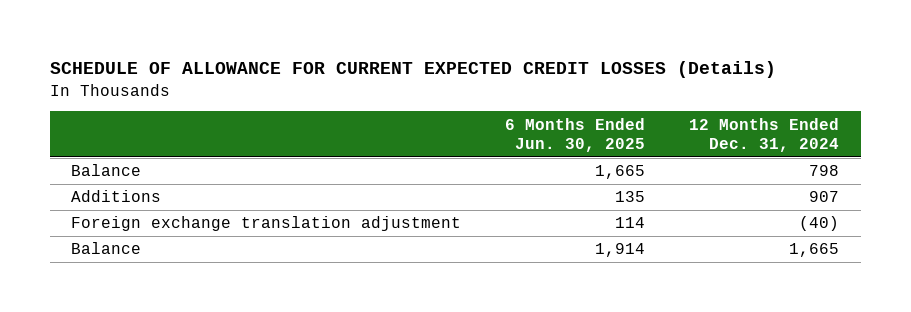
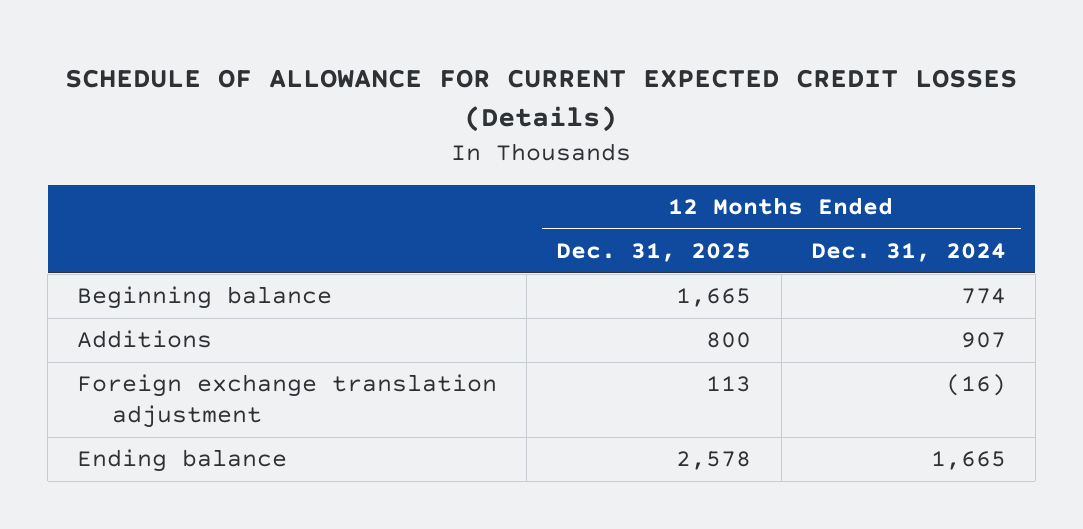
[505,117,646,153] 6 Months Ended Jun. 30, 2025 -> none
none -> [556,243,752,263] Dec. 31, 2025
[71,164,142,177] Balance -> [77,286,333,310] Beginning balance
[809,165,840,177] 798 -> [960,288,1006,305] 774
[799,216,840,232] (40) -> [945,374,1006,397] (16)
[71,242,142,255] Balance -> [77,449,288,473] Ending balance

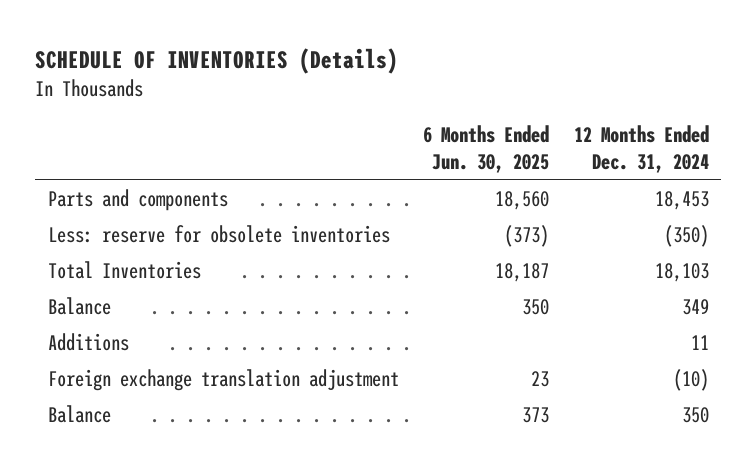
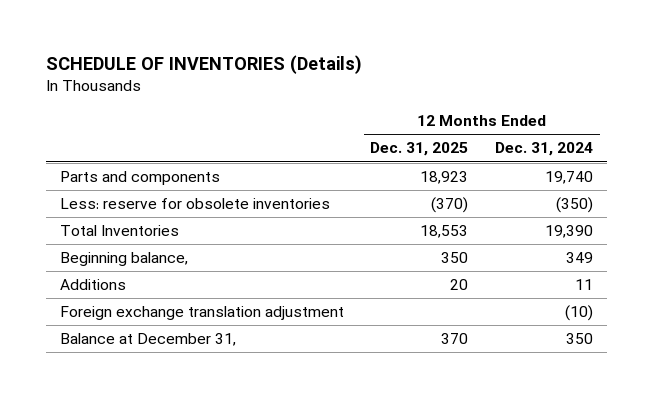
[423,125,550,173] 6 Months Ended Jun. 30, 2025 -> none
none -> [370,142,469,157] Dec. 31, 2025
[654,191,709,211] 18,453 -> [545,171,594,185] 19,740
[654,263,709,283] 18,103 -> [545,225,594,239] 19,390
[47,297,111,316] Balance -> [59,252,188,267] Beginning balance,
[47,405,111,424] Balance -> [59,333,236,347] Balance at December 31,

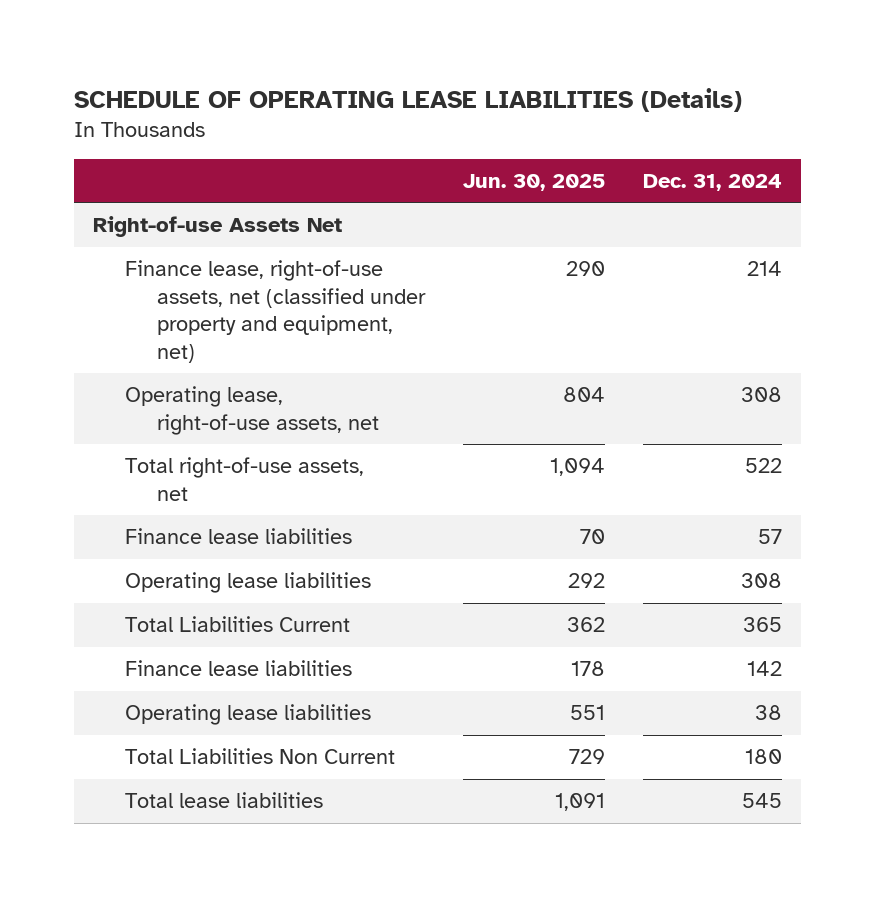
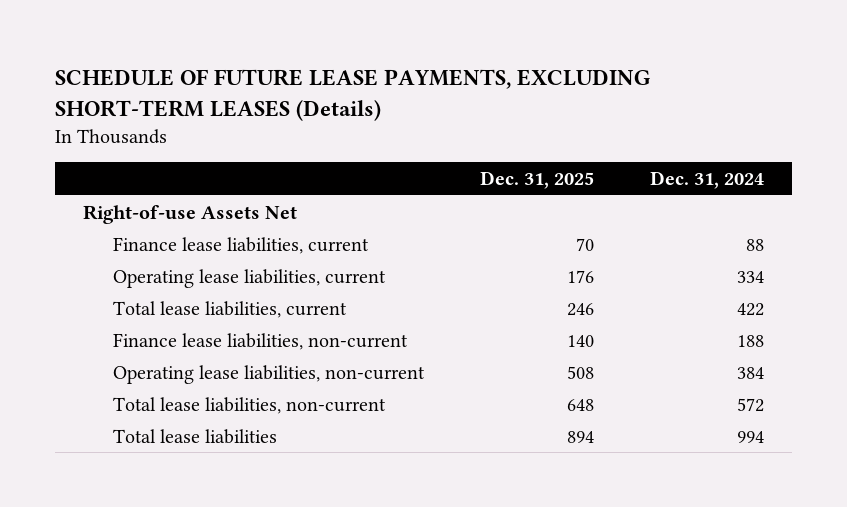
[74,87,743,112] SCHEDULE OF OPERATING LEASE LIABILITIES (Details) -> [54,69,650,121] SCHEDULE OF FUTURE LEASE PAYMENTS, EXCLUDING SHORT-TERM LEASES (Details)
[463,173,606,191] Jun. 30, 2025 -> none
none -> [479,171,594,190] Dec. 31, 2025
[125,260,427,363] Finance lease, right-of-use assets, net (classified under property and equipment, net) -> none
[125,386,380,435] Operating lease, right-of-use assets, net -> none
[125,457,365,501] Total right-of-use assets, net -> none
[125,528,353,545] Finance lease liabilities -> [112,236,369,254] Finance lease liabilities, current
[758,529,783,545] 57 -> [745,238,764,251] 88
[125,572,372,594] Operating lease liabilities -> [112,268,386,288] Operating lease liabilities, current
[741,573,783,589] 308 -> [736,270,764,283] 334
[125,616,351,633] Total Liabilities Current -> [112,300,347,318] Total lease liabilities, current
[743,617,783,633] 365 -> [736,302,764,316] 422
[125,660,353,677] Finance lease liabilities -> [112,332,408,350] Finance lease liabilities, non-current
[747,661,783,677] 142 -> [736,334,764,347] 188
[125,704,372,726] Operating lease liabilities -> [112,364,425,384] Operating lease liabilities, non-current
[755,705,783,721] 38 -> [736,366,764,379] 384
[125,748,396,765] Total Liabilities Non Current -> [112,396,386,414] Total lease liabilities, non-current
[745,749,783,765] 180 -> [736,397,764,412] 572
[742,793,783,809] 545 -> [736,430,764,443] 994

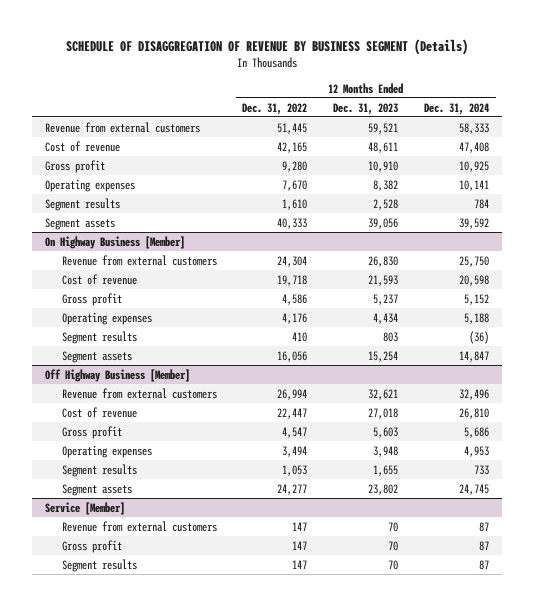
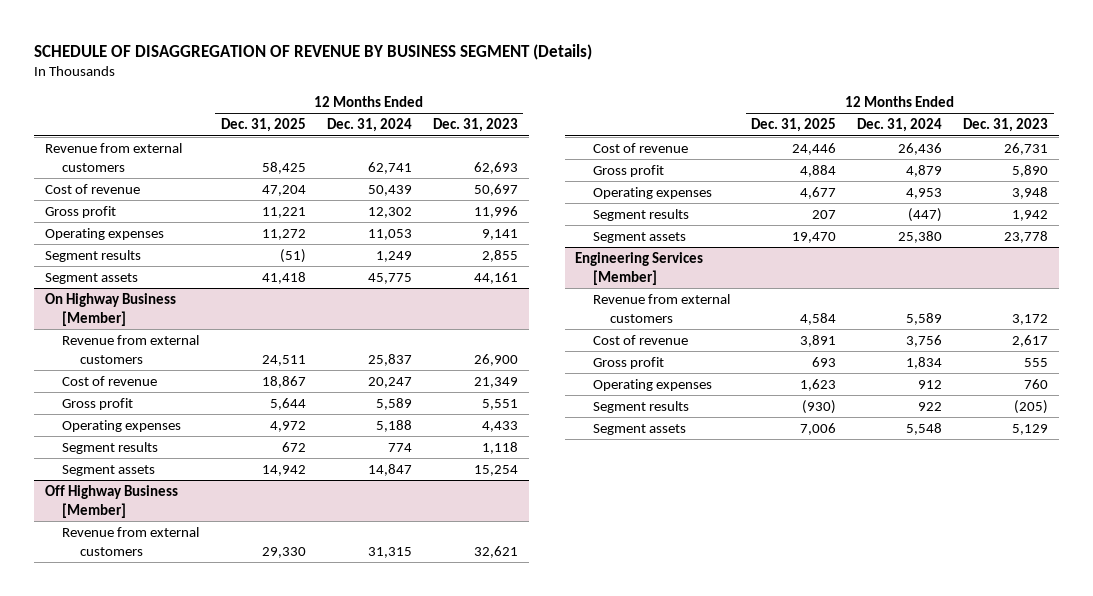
[242,102,308,115] Dec. 31, 2022 -> none
none -> [220,118,306,133] Dec. 31, 2025
[368,122,399,134] 59,521 -> [474,161,519,174] 62,693
[459,122,490,134] 58,333 -> [367,161,412,174] 62,741
[368,141,399,153] 48,611 -> [474,183,519,196] 50,697
[459,141,490,153] 47,408 -> [367,184,412,196] 50,439
[368,160,399,172] 10,910 -> [474,205,519,218] 11,996
[459,160,490,172] 10,925 -> [367,206,412,218] 12,302
[373,179,399,191] 8,382 -> [482,228,519,240] 9,141
[459,179,490,191] 10,141 -> [367,228,412,240] 11,053
[373,198,399,210] 2,528 -> [482,249,519,262] 2,855
[474,198,490,209] 784 -> [375,250,412,262] 1,249
[368,217,399,229] 39,056 -> [474,271,519,284] 44,161
[459,217,490,229] 39,592 -> [367,272,412,284] 45,775
[368,255,399,267] 26,830 -> [474,353,519,366] 26,900
[459,255,490,267] 25,750 -> [367,353,412,366] 25,837
[368,274,399,286] 21,593 -> [474,376,519,388] 21,349
[459,274,490,286] 20,598 -> [367,376,412,388] 20,247
[373,293,399,305] 5,237 -> [482,398,519,410] 5,551
[464,293,490,305] 5,152 -> [375,397,412,410] 5,589
[373,312,399,324] 4,434 -> [482,420,519,432] 4,433
[383,331,399,342] 803 -> [482,441,519,454] 1,118
[469,330,490,344] (36) -> [387,442,412,452] 774
[459,388,490,400] 32,496 -> [367,546,412,558] 31,315
[368,407,399,419] 27,018 -> [1004,142,1049,155] 26,731
[459,407,490,419] 26,810 -> [898,142,943,155] 26,436
[373,426,399,438] 5,603 -> [1012,164,1049,177] 5,890
[464,426,490,438] 5,686 -> [906,164,943,177] 4,879
[44,501,125,515] Service [Member] -> none
[373,464,399,476] 1,655 -> [1012,209,1049,221] 1,942
[474,464,490,475] 733 -> [908,207,943,222] (447)
[368,483,399,495] 23,802 -> [1004,230,1049,243] 23,778
[459,483,490,495] 24,745 -> [898,230,943,243] 25,380
none -> [575,251,704,285] Engineering Services [Member]
[388,521,399,532] 70 -> [1012,313,1049,325] 3,172
[479,521,490,532] 87 -> [906,312,943,325] 5,589
none -> [592,334,688,345] Cost of revenue
[388,540,399,551] 70 -> [1024,357,1049,367] 555
[479,540,490,551] 87 -> [906,356,943,369] 1,834
none -> [592,378,712,391] Operating expenses
[388,559,399,570] 70 -> [1014,399,1049,414] (205)
[479,559,490,570] 87 -> [918,401,943,411] 922
none -> [592,423,686,435] Segment assets

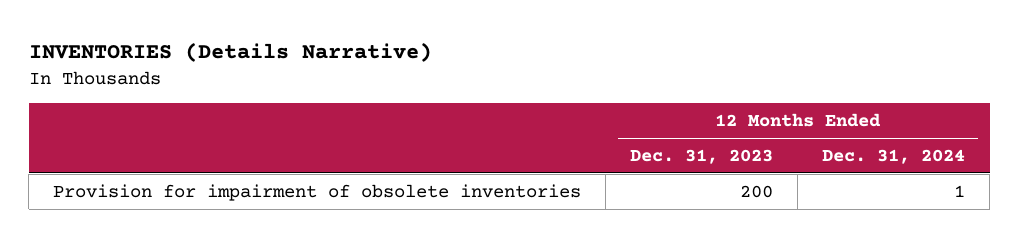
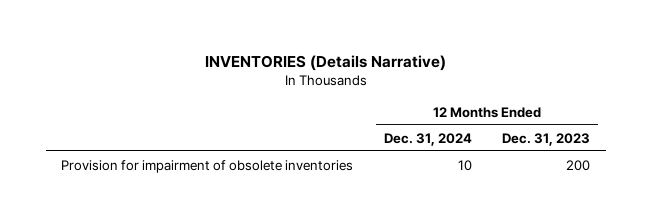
[954,184,966,197] 1 -> [457,159,472,171] 10

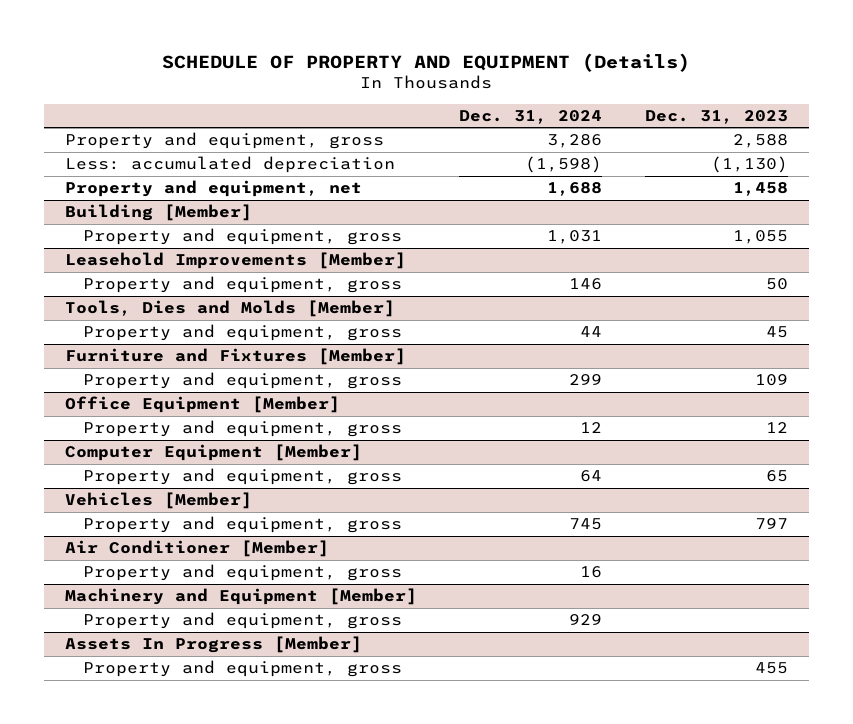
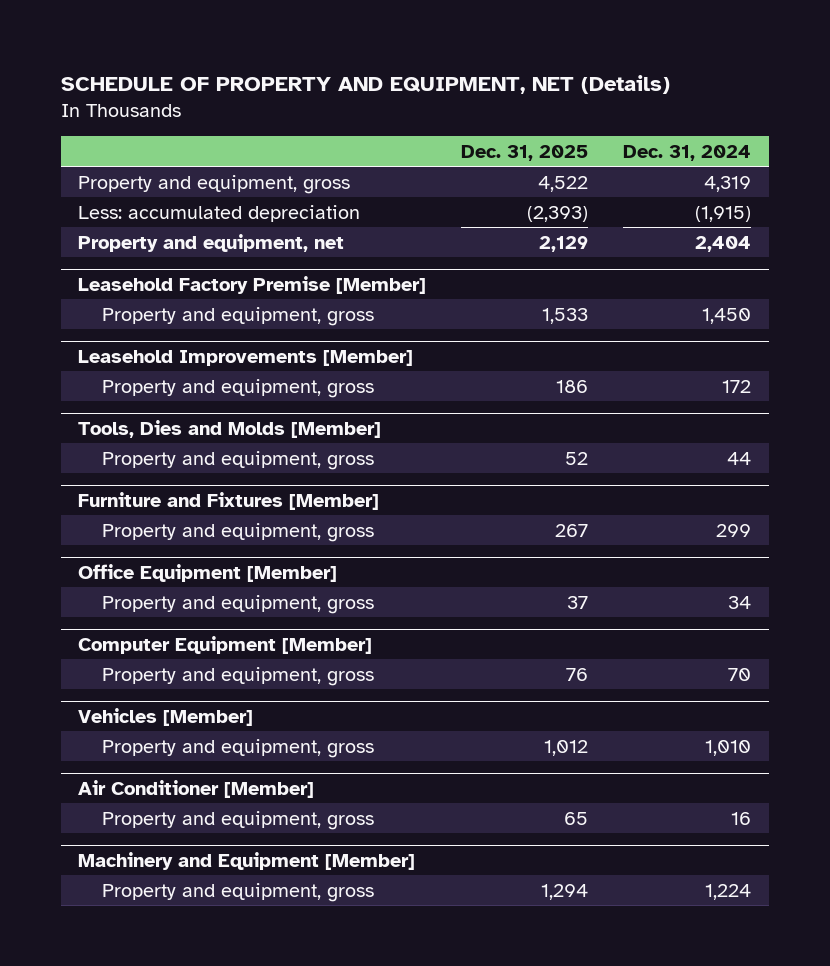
[162,52,691,72] SCHEDULE OF PROPERTY AND EQUIPMENT (Details) -> [60,74,670,94] SCHEDULE OF PROPERTY AND EQUIPMENT, NET (Details)
[644,109,788,124] Dec. 31, 2023 -> none
none -> [461,144,589,161] Dec. 31, 2025
[65,204,253,222] Building [Member] -> none
[547,134,603,149] 3,286 -> [704,175,752,192] 4,319
[525,156,603,174] (1,598) -> [695,205,752,222] (1,915)
[547,182,603,197] 1,688 -> [695,235,752,252] 2,404
none -> [78,275,427,294] Leasehold Factory Premise [Member]
[547,230,603,245] 1,031 -> [702,307,752,324] 1,450
[569,278,603,291] 146 -> [722,379,752,393] 172
[580,422,603,434] 12 -> [728,595,752,609] 34
[580,470,603,483] 64 -> [728,667,752,681] 70
[569,518,603,531] 745 -> [705,739,752,756] 1,010
[65,636,363,654] Assets In Progress [Member] -> none
[82,660,402,678] Property and equipment, gross -> none
[569,614,603,626] 929 -> [705,883,752,900] 1,224

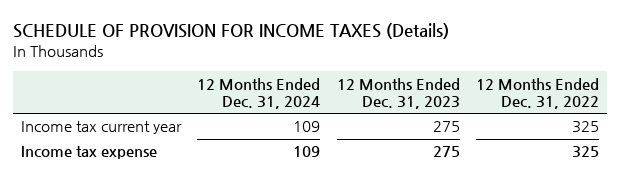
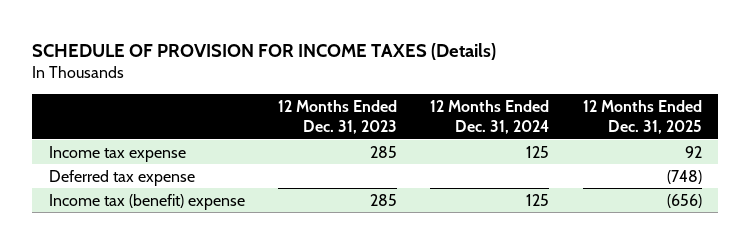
[475,77,599,110] 12 Months Ended Dec. 31, 2022 -> none
none -> [582,99,702,135] 12 Months Ended Dec. 31, 2025
[21,121,183,135] Income tax current year -> [48,145,186,162] Income tax expense
[293,121,321,133] 109 -> [526,145,550,158] 125
[432,121,460,133] 275 -> [369,145,397,158] 285
none -> [48,169,195,186] Deferred tax expense
[21,146,158,160] Income tax expense -> [48,193,245,210] Income tax (benefit) expense
[293,146,321,158] 109 -> [526,193,550,206] 125
[432,146,460,158] 275 -> [369,193,397,206] 285

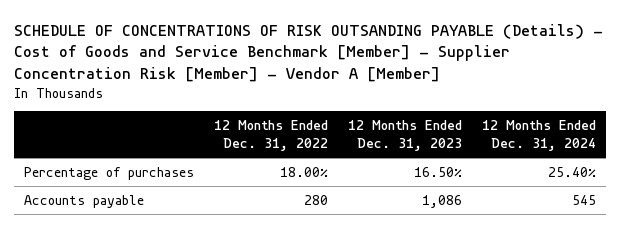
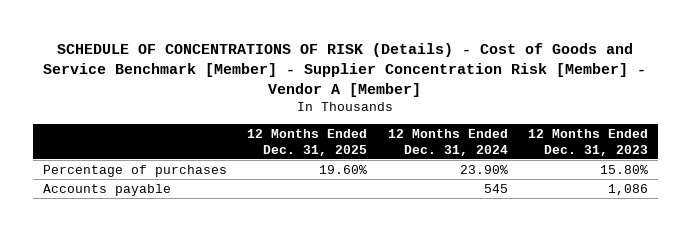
[14,23,604,82] SCHEDULE OF CONCENTRATIONS OF RISK OUTSANDING PAYABLE (Details) - Cost of Goods and Service Benchmark [Member] - Supplier Concentration Risk [Member] - Vendor A [Member] -> [43,42,647,97] SCHEDULE OF CONCENTRATIONS OF RISK (Details) - Cost of Goods and Service Benchmark [Member] - Supplier Concentration Risk [Member] - Vendor A [Member]
[214,120,329,152] 12 Months Ended Dec. 31, 2022 -> none
none -> [247,129,368,156] 12 Months Ended Dec. 31, 2025
[413,166,462,177] 16.50% -> [599,164,648,174] 15.80%
[547,166,596,177] 25.40% -> [459,164,508,174] 23.90%

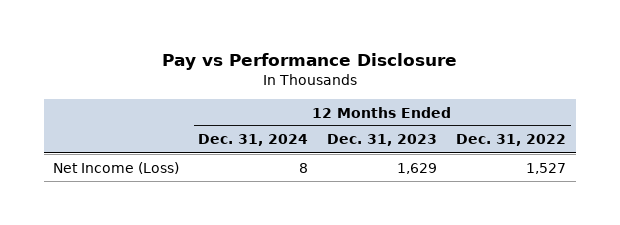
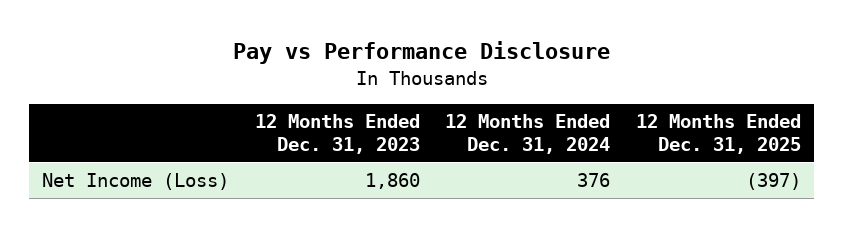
[456,134,567,147] Dec. 31, 2022 -> none
none -> [635,113,801,155] 12 Months Ended Dec. 31, 2025
[299,162,309,173] 8 -> [577,173,611,188] 376
[397,162,438,174] 1,629 -> [364,173,420,190] 1,860

